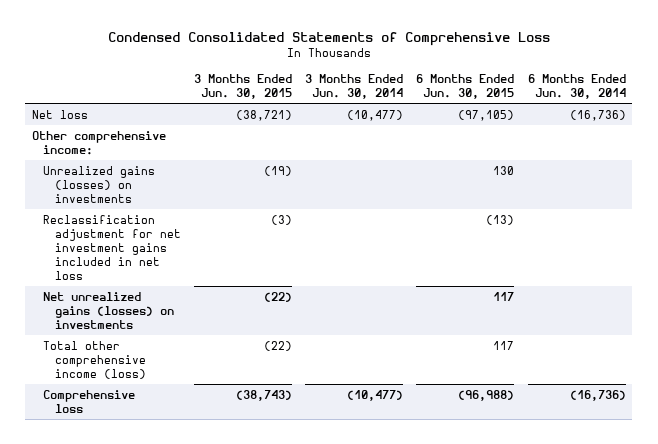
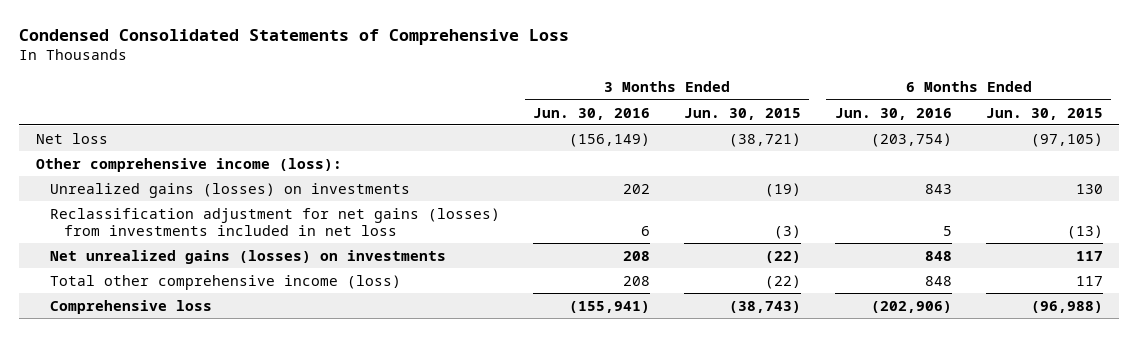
[305,74,404,100] 3 Months Ended Jun. 30, 2014 -> none
[527,74,626,100] 6 Months Ended Jun. 30, 2014 -> none
none -> [533,107,651,120] Jun. 30, 2016
none -> [834,107,952,120] Jun. 30, 2016
[31,130,166,155] Other comprehensive income: -> [35,157,342,172] Other comprehensive income (loss):
[43,214,181,280] Reclassification adjustment for net investment gains included in net loss -> [49,207,500,236] Reclassification adjustment for net gains (losses) from investments included in net loss

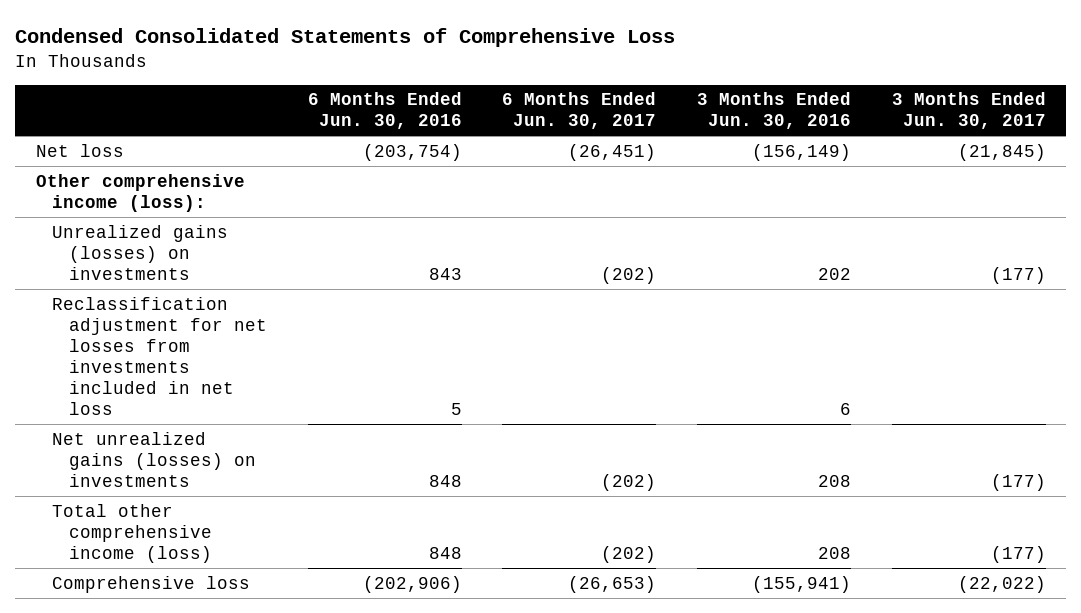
[684,107,802,120] Jun. 30, 2015 -> none
[985,107,1103,120] Jun. 30, 2015 -> none
none -> [502,92,657,130] 6 Months Ended Jun. 30, 2017
none -> [891,92,1046,130] 3 Months Ended Jun. 30, 2017
[49,207,500,236] Reclassification adjustment for net gains (losses) from investments included in net loss -> [52,296,267,416] Reclassification adjustment for net losses from investments included in net loss

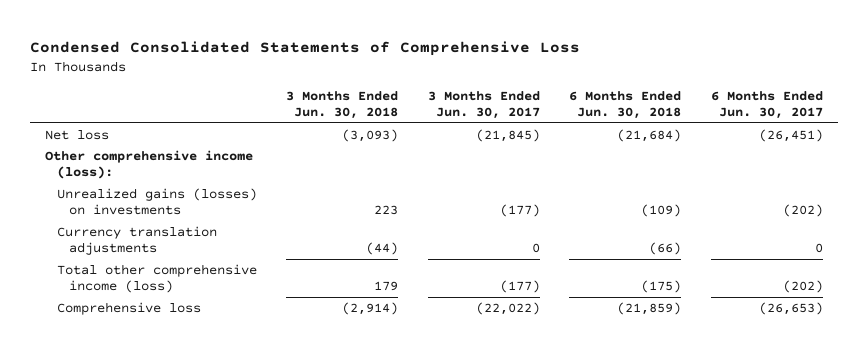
[307,92,462,130] 6 Months Ended Jun. 30, 2016 -> none
[696,92,851,130] 3 Months Ended Jun. 30, 2016 -> none
none -> [286,90,399,120] 3 Months Ended Jun. 30, 2018
none -> [569,90,682,120] 6 Months Ended Jun. 30, 2018
[52,296,267,416] Reclassification adjustment for net losses from investments included in net loss -> none
[52,431,256,487] Net unrealized gains (losses) on investments -> none
none -> [56,225,217,256] Currency translation adjustments

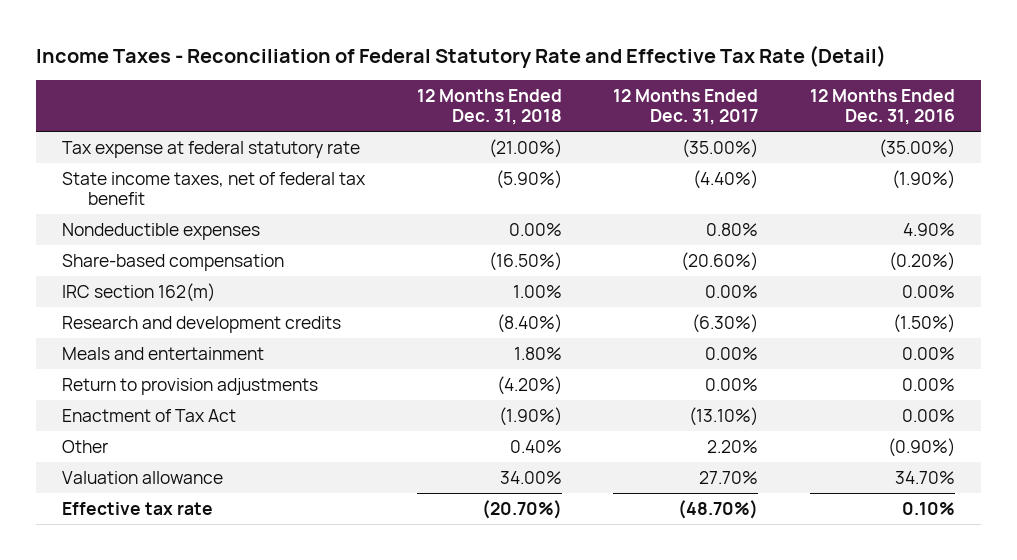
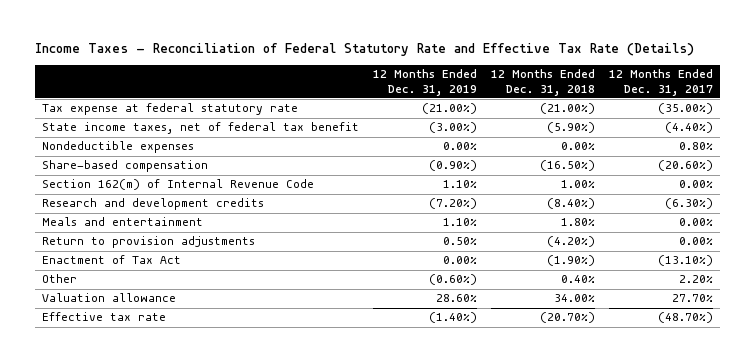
[35,44,886,68] Income Taxes - Reconciliation of Federal Statutory Rate and Effective Tax Rate (Detail) -> [34,43,694,57] Income Taxes - Reconciliation of Federal Statutory Rate and Effective Tax Rate (Details)
[810,89,956,126] 12 Months Ended Dec. 31, 2016 -> none
none -> [372,69,477,96] 12 Months Ended Dec. 31, 2019
[61,283,215,303] IRC section 162(m) -> [41,179,314,191] Section 162(m) of Internal Revenue Code

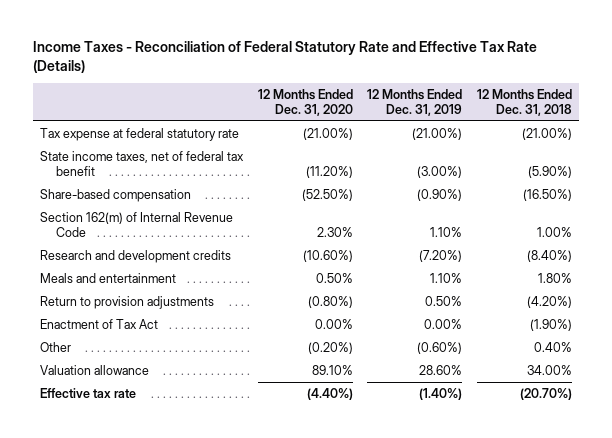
[608,69,713,96] 12 Months Ended Dec. 31, 2017 -> none
none -> [257,88,353,117] 12 Months Ended Dec. 31, 2020
[41,141,194,154] Nondeductible expenses -> none

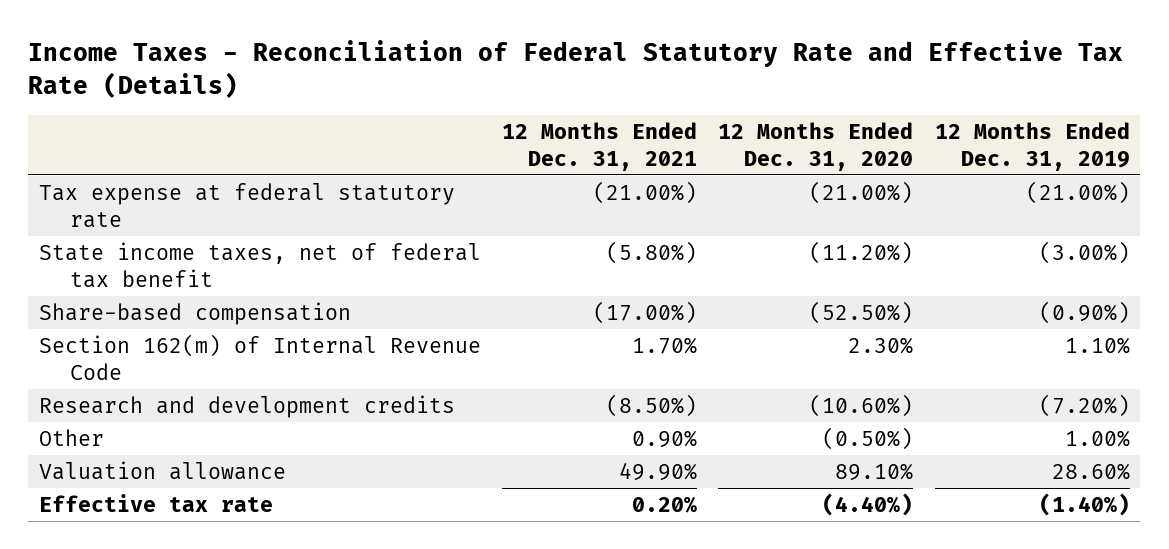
[476,88,572,117] 12 Months Ended Dec. 31, 2018 -> none
none -> [502,121,698,171] 12 Months Ended Dec. 31, 2021
[39,272,176,283] Meals and entertainment -> none
[39,295,214,309] Return to provision adjustments -> none
[39,318,158,329] Enactment of Tax Act -> none
[307,341,353,354] (0.20%) -> [822,426,914,450] (0.50%)
[417,341,463,354] (0.60%) -> [1064,429,1130,447] 1.00%

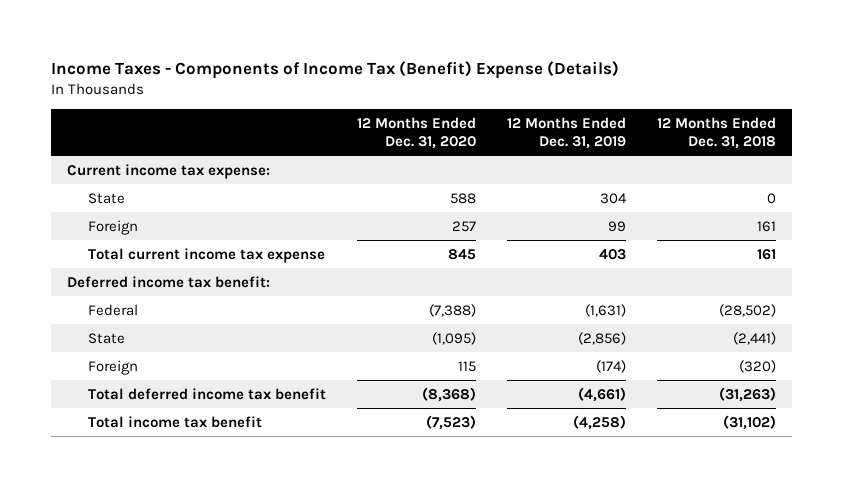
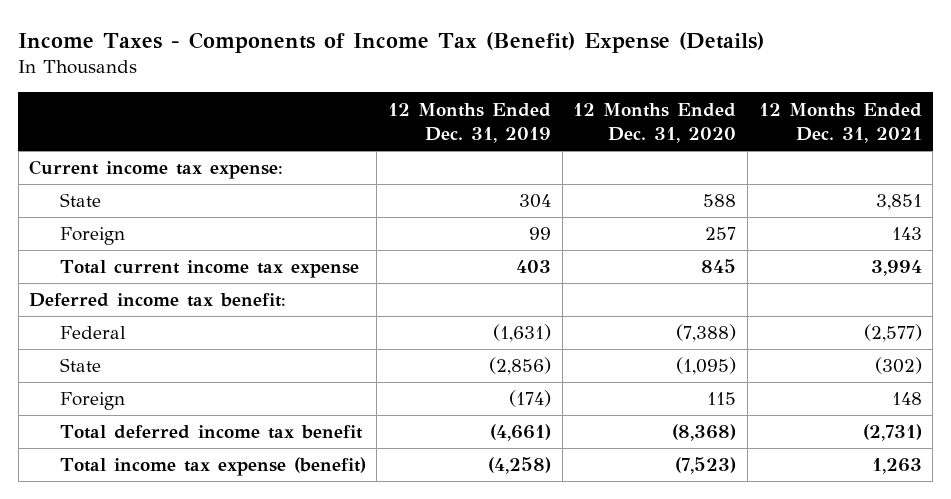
[657,116,777,149] 12 Months Ended Dec. 31, 2018 -> none
none -> [758,102,922,144] 12 Months Ended Dec. 31, 2021
[88,415,263,428] Total income tax benefit -> [59,457,366,477] Total income tax expense (benefit)

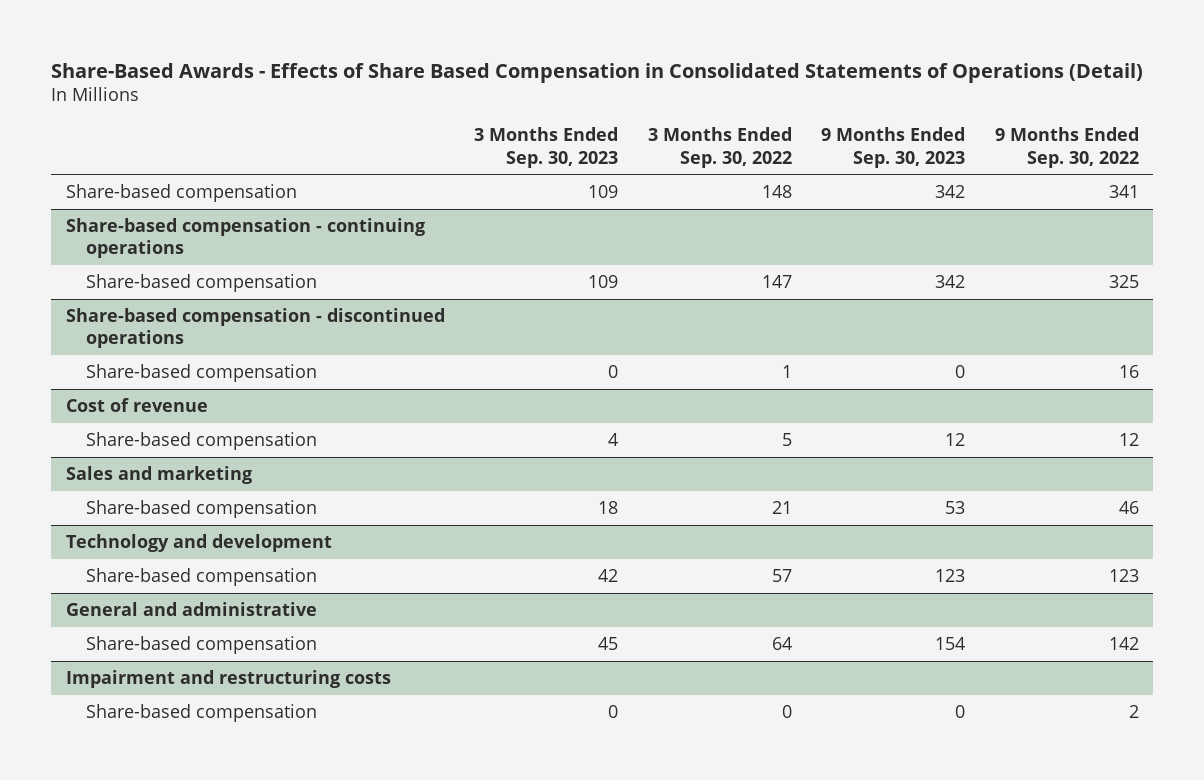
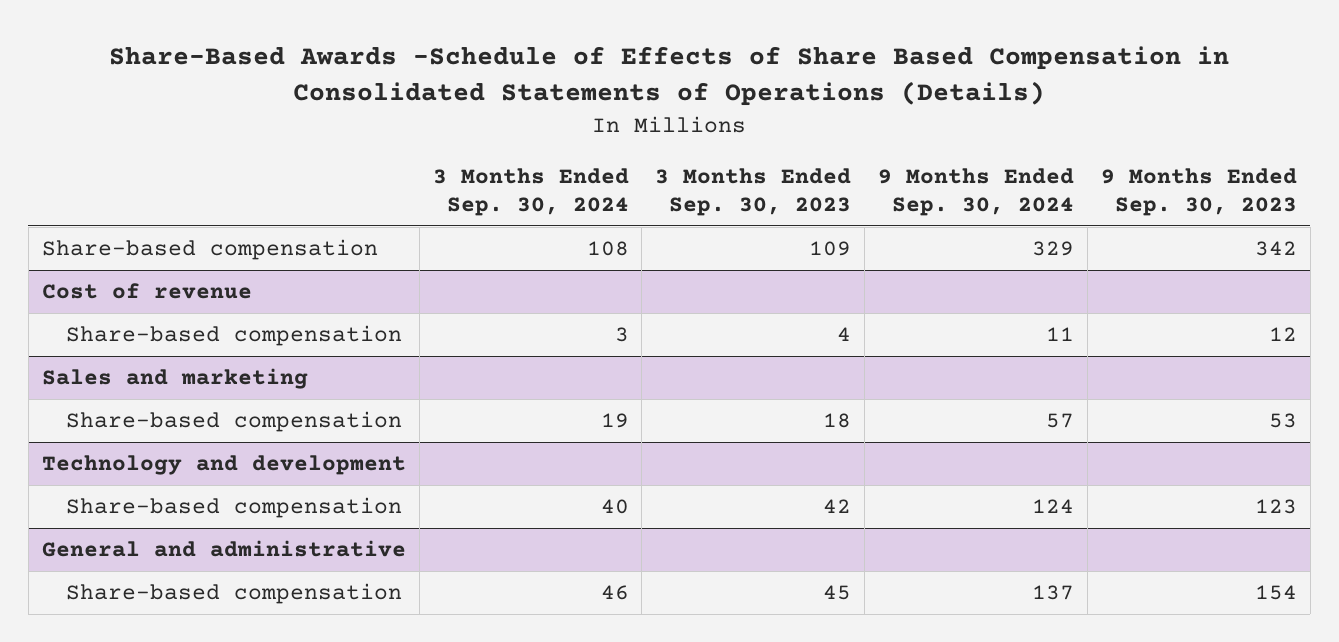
[50,62,1143,83] Share-Based Awards - Effects of Share Based Compensation in Consolidated Statements of Operations (Detail) -> [109,46,1230,107] Share-Based Awards -Schedule of Effects of Share Based Compensation in Consolidated Statements of Operations (Details)
[647,127,792,168] 3 Months Ended Sep. 30, 2022 -> none
[994,127,1139,168] 9 Months Ended Sep. 30, 2022 -> none
none -> [432,167,629,217] 3 Months Ended Sep. 30, 2024
none -> [878,167,1075,217] 9 Months Ended Sep. 30, 2024
[65,217,425,259] Share-based compensation - continuing operations -> none
[85,273,317,292] Share-based compensation -> none
[65,307,445,349] Share-based compensation - discontinued operations -> none
[85,363,317,382] Share-based compensation -> none
[65,669,391,688] Impairment and restructuring costs -> none
[85,703,317,722] Share-based compensation -> none

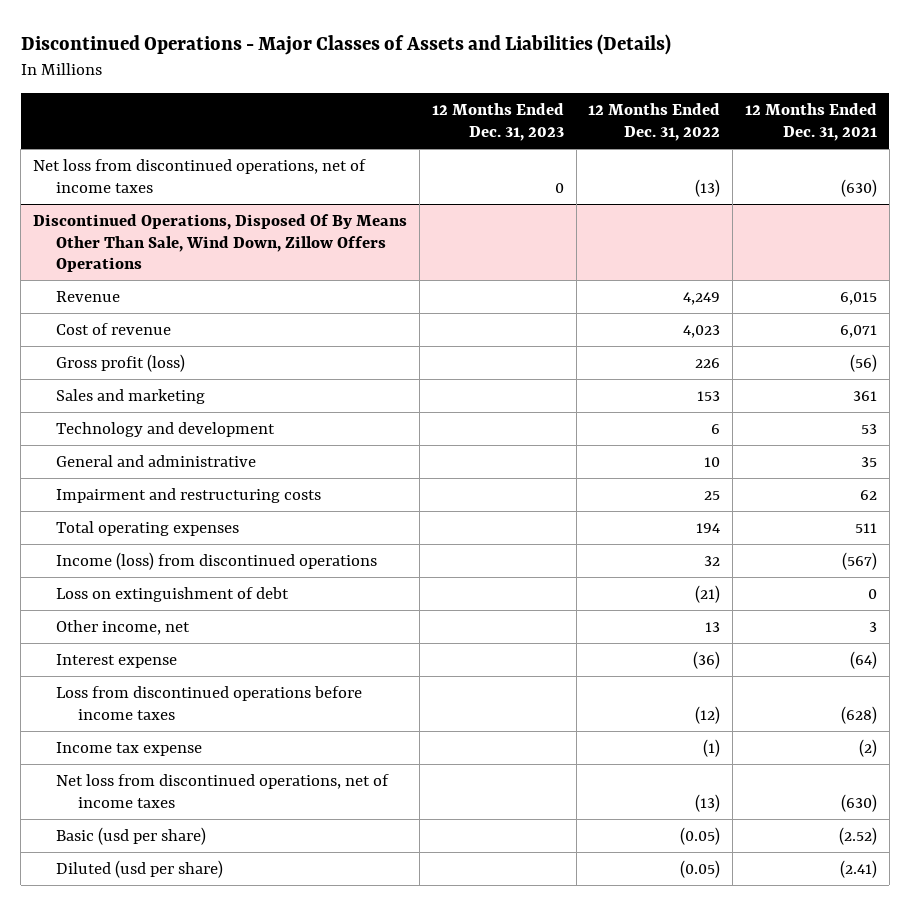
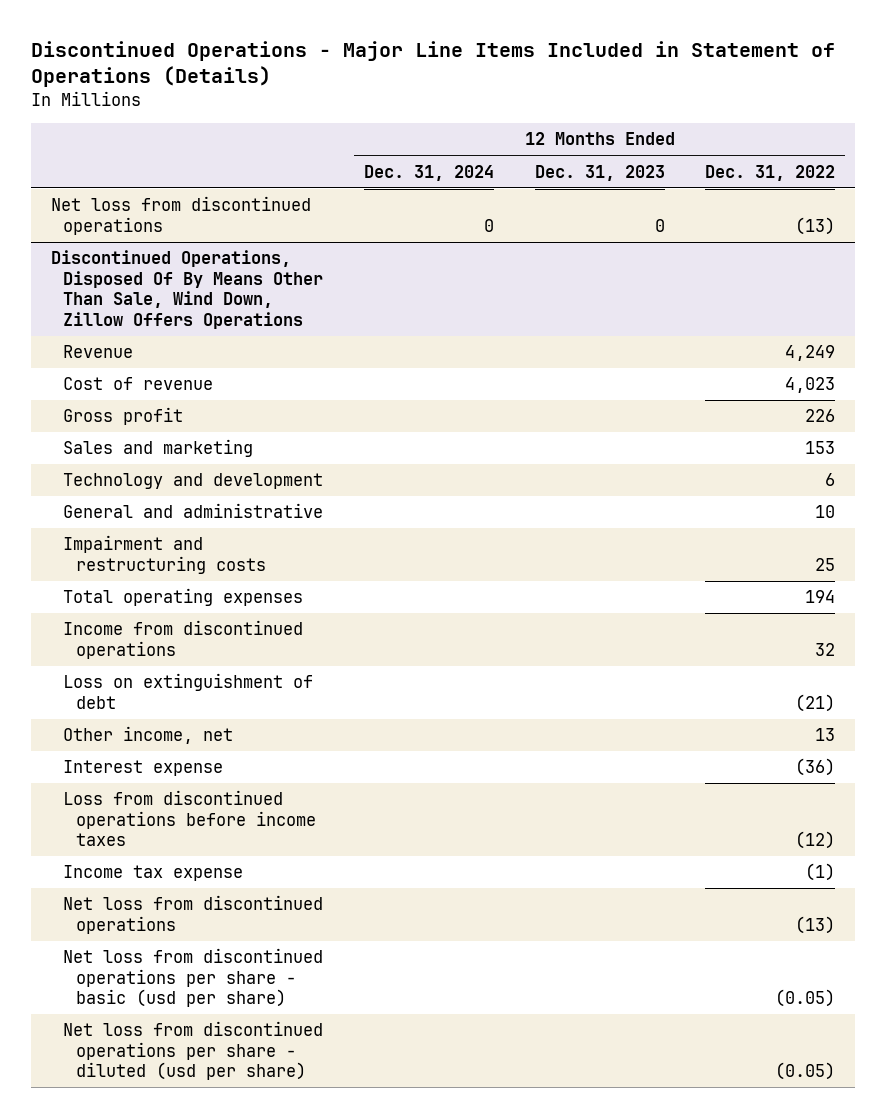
[20,33,671,55] Discontinued Operations - Major Classes of Assets and Liabilities (Details) -> [30,40,835,88] Discontinued Operations - Major Line Items Included in Statement of Operations (Details)
[745,103,878,142] 12 Months Ended Dec. 31, 2021 -> none
none -> [363,164,494,181] Dec. 31, 2024
[32,159,366,193] Net loss from discontinued operations, net of income taxes -> [50,196,311,235] Net loss from discontinued operations
[55,354,185,373] Gross profit (loss) -> [63,407,184,426] Gross profit
[55,552,377,571] Income (loss) from discontinued operations -> [63,620,304,659] Income from discontinued operations
[55,774,389,808] Net loss from discontinued operations, net of income taxes -> [63,895,324,934] Net loss from discontinued operations
[55,827,206,846] Basic (usd per share) -> [63,948,324,1008] Net loss from discontinued operations per share - basic (usd per share)
[55,860,223,879] Diluted (usd per share) -> [63,1021,324,1081] Net loss from discontinued operations per share - diluted (usd per share)

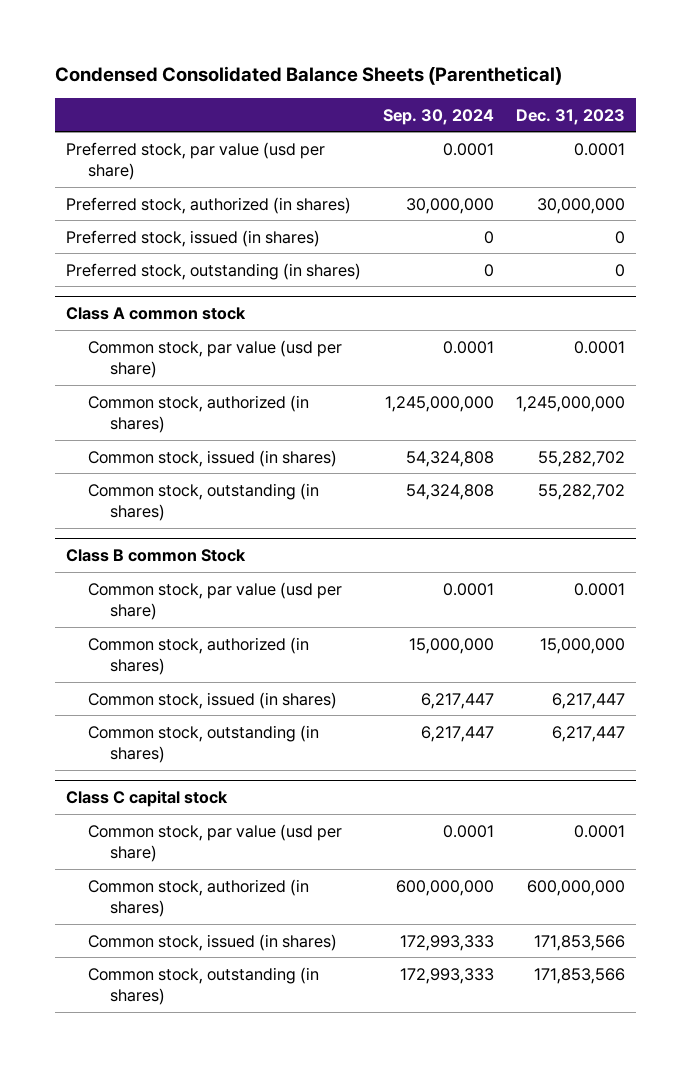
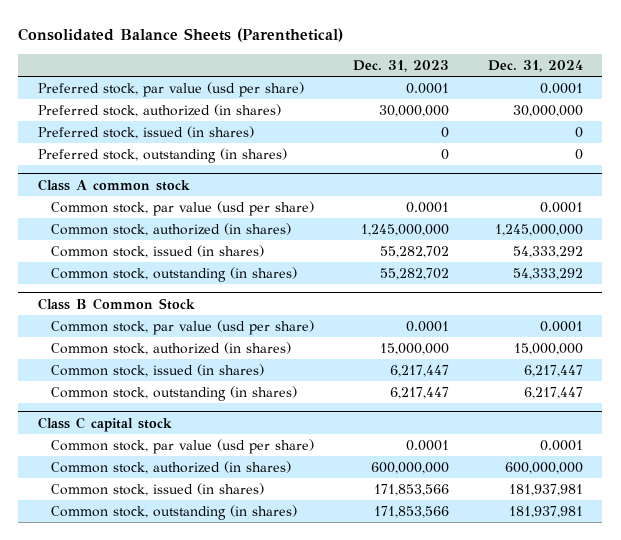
[55,66,563,86] Condensed Consolidated Balance Sheets (Parenthetical) -> [18,28,344,43] Consolidated Balance Sheets (Parenthetical)
[383,108,495,125] Sep. 30, 2024 -> none
none -> [487,60,583,73] Dec. 31, 2024
[66,549,247,563] Class B common Stock -> [37,297,195,310] Class B Common Stock

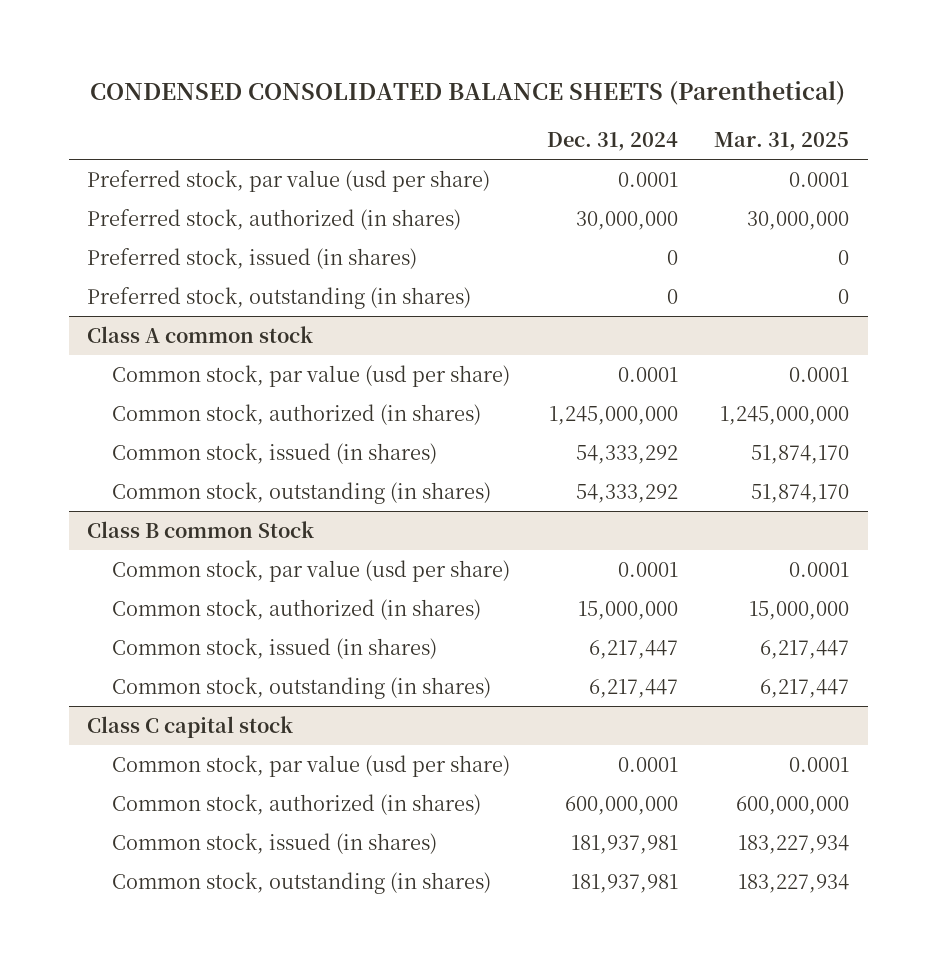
[18,28,344,43] Consolidated Balance Sheets (Parenthetical) -> [90,80,846,105] CONDENSED CONSOLIDATED BALANCE SHEETS (Parenthetical)
[352,60,449,73] Dec. 31, 2023 -> none
none -> [714,131,850,151] Mar. 31, 2025
[37,297,195,310] Class B Common Stock -> [87,520,315,538] Class B common Stock

